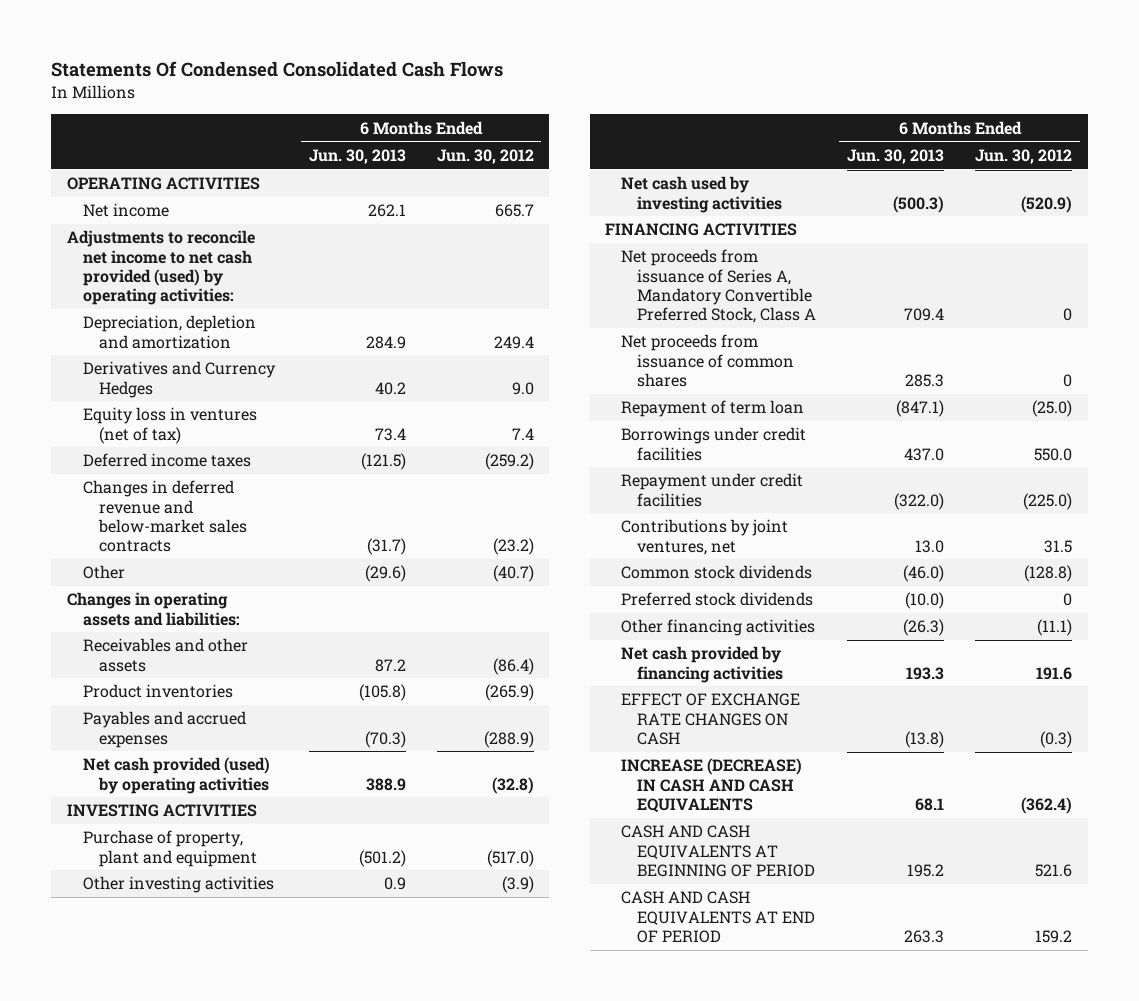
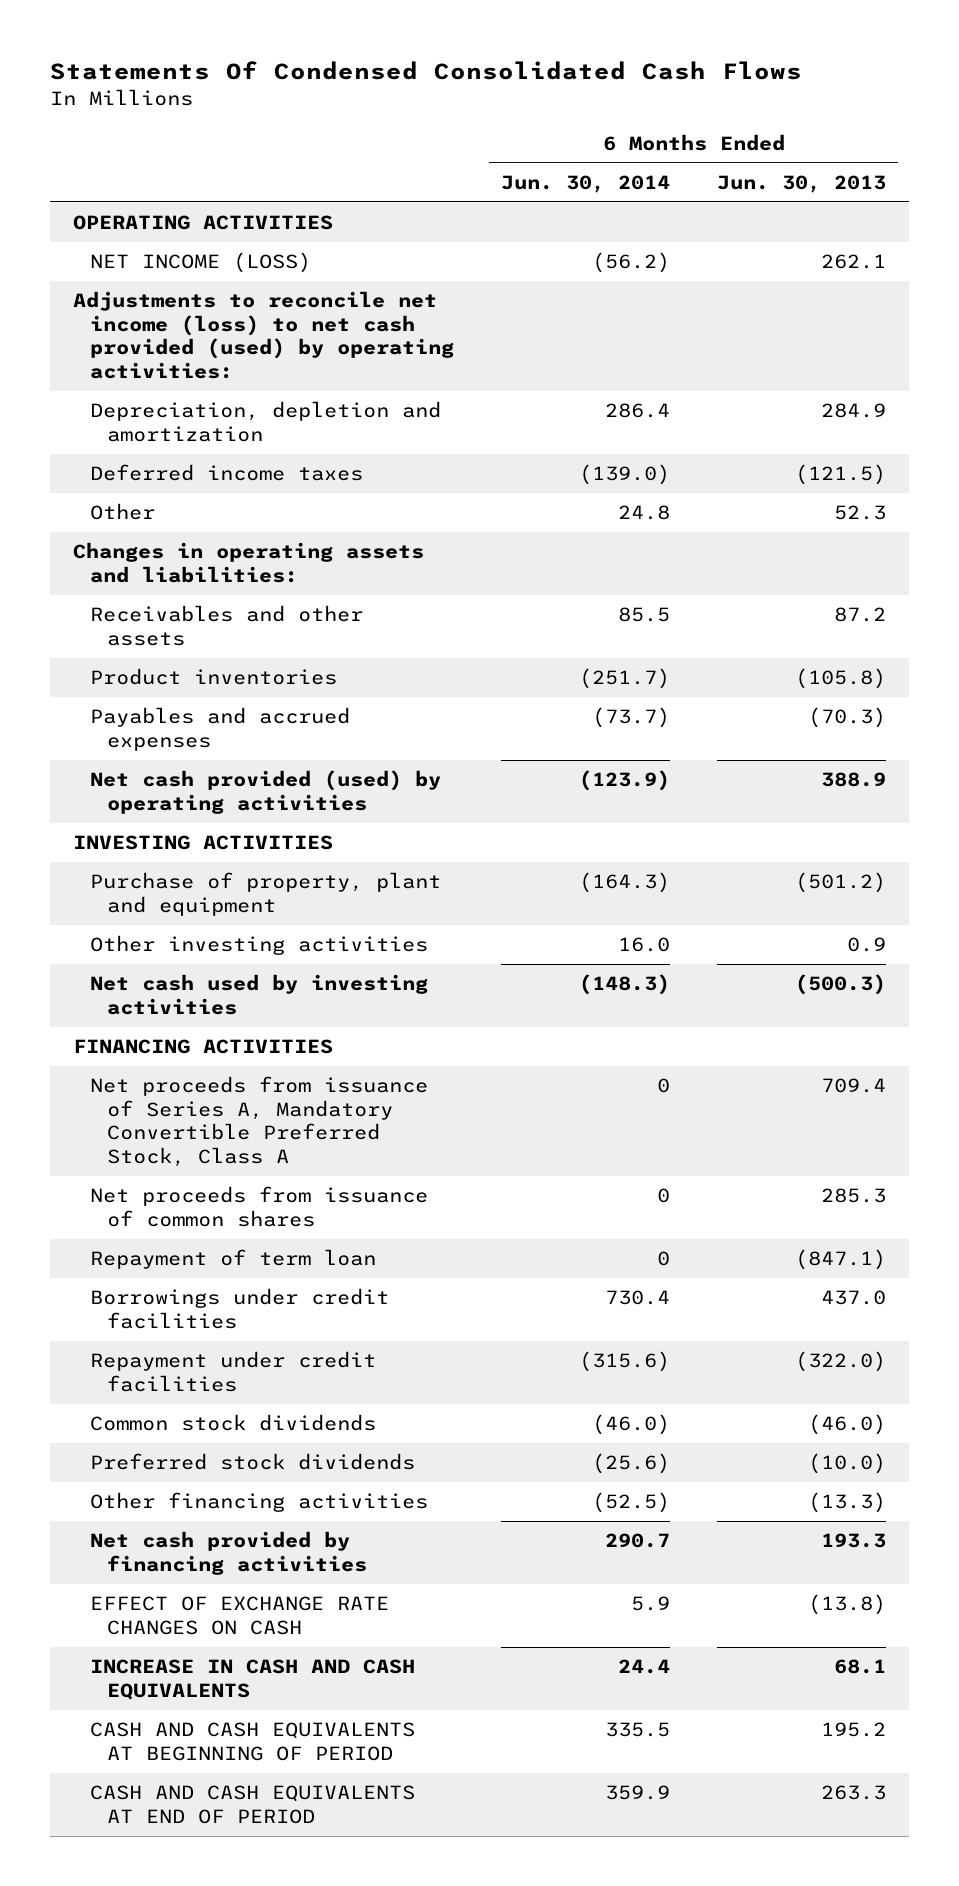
[436,148,534,164] Jun. 30, 2012 -> none
none -> [501,175,671,194] Jun. 30, 2014
[82,203,169,218] Net income -> [90,252,312,274] NET INCOME (LOSS)
[66,230,255,306] Adjustments to reconcile net income to net cash provided (used) by operating activities: -> [73,291,455,380] Adjustments to reconcile net income (loss) to net cash provided (used) by operating activities:
[82,361,276,398] Derivatives and Currency Hedges -> none
[82,407,257,444] Equity loss in ventures (net of tax) -> none
[82,480,247,553] Changes in deferred revenue and below-market sales contracts -> none
[364,565,406,583] (29.6) -> [833,505,886,521] 52.3
[621,519,789,555] Contributions by joint ventures, net -> none
[903,619,945,637] (26.3) -> [807,1492,886,1514] (13.3)
[621,758,803,813] INCREASE (DECREASE) IN CASH AND CASH EQUIVALENTS -> [90,1659,416,1700] INCREASE IN CASH AND CASH EQUIVALENTS

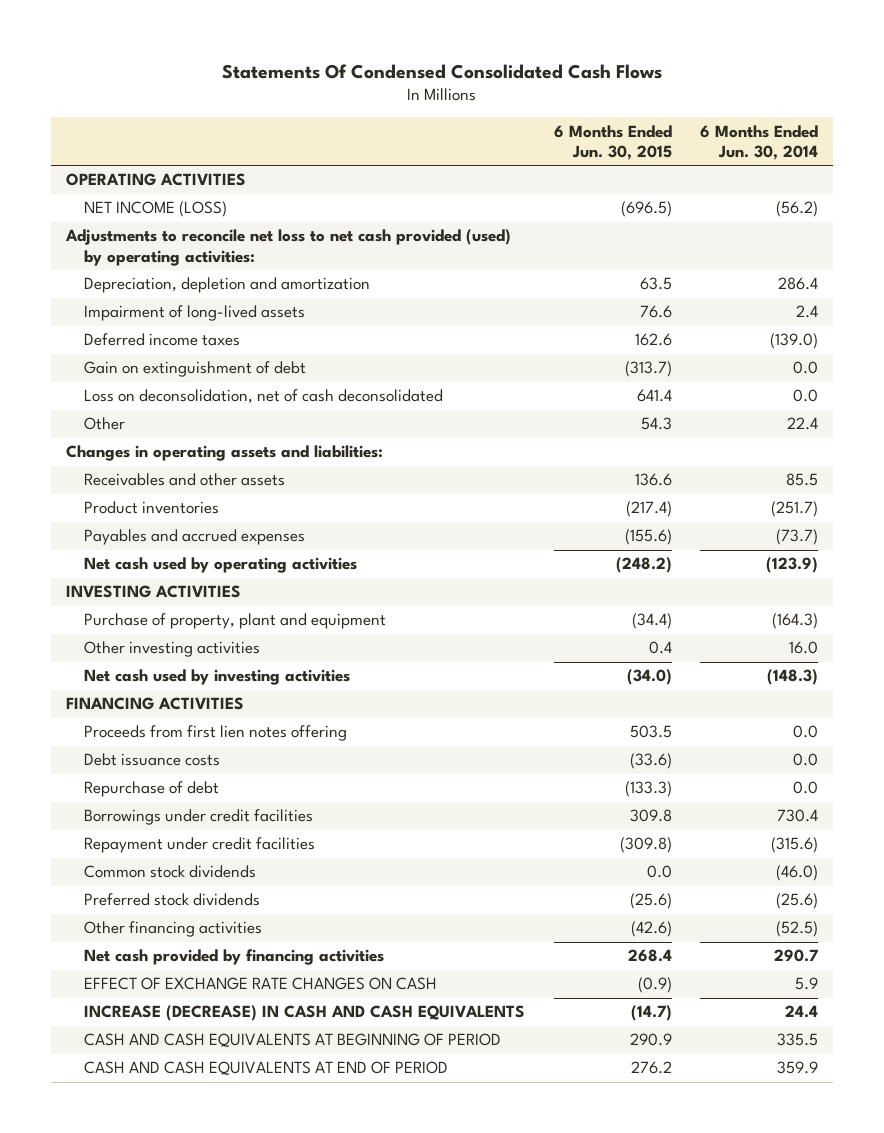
[716,175,886,194] Jun. 30, 2013 -> none
none -> [553,124,672,160] 6 Months Ended Jun. 30, 2015
[73,291,455,380] Adjustments to reconcile net income (loss) to net cash provided (used) by operating activities: -> [64,229,511,266] Adjustments to reconcile net loss to net cash provided (used) by operating activities:
none -> [83,305,305,322] Impairment of long-lived assets
none -> [83,361,306,378] Gain on extinguishment of debt
none -> [83,389,443,405] Loss on deconsolidation, net of cash deconsolidated
[618,505,671,521] 24.8 -> [787,417,819,431] 22.4
[90,770,442,814] Net cash provided (used) by operating activities -> [83,557,357,574] Net cash used by operating activities
[90,1076,429,1168] Net proceeds from issuance of Series A, Mandatory Convertible Preferred Stock, Class A -> none
[90,1186,429,1227] Net proceeds from issuance of common shares -> none
[90,1249,377,1270] Repayment of term loan -> none
none -> [83,725,347,742] Proceeds from first lien notes offering
none -> [83,753,220,767] Debt issuance costs
none -> [83,781,219,798] Repurchase of debt
[90,1659,416,1700] INCREASE IN CASH AND CASH EQUIVALENTS -> [83,1005,525,1022] INCREASE (DECREASE) IN CASH AND CASH EQUIVALENTS

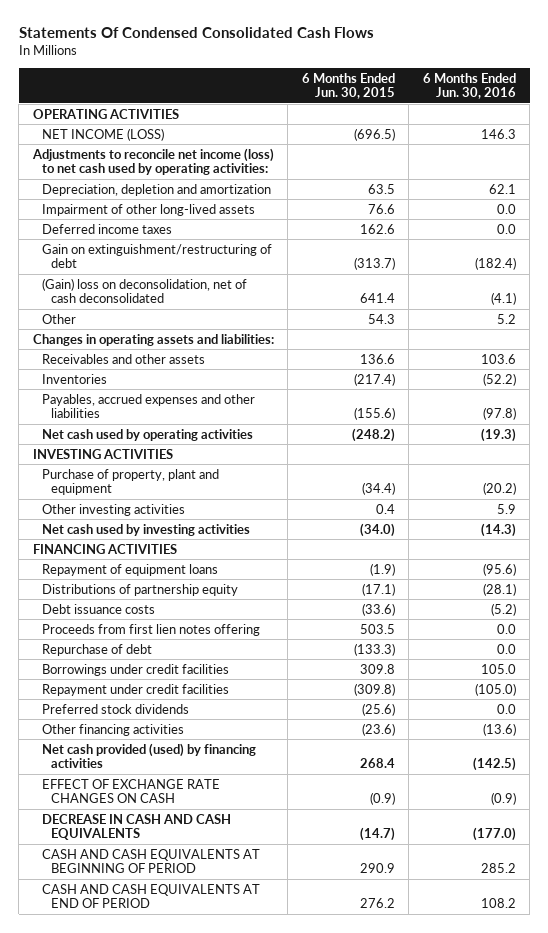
[700,124,819,160] 6 Months Ended Jun. 30, 2014 -> none
none -> [422,72,516,100] 6 Months Ended Jun. 30, 2016
[64,229,511,266] Adjustments to reconcile net loss to net cash provided (used) by operating activities: -> [31,147,274,176] Adjustments to reconcile net income (loss) to net cash used by operating activities:
[83,305,305,322] Impairment of long-lived assets -> [41,203,255,216] Impairment of other long-lived assets
[83,361,306,378] Gain on extinguishment of debt -> [41,243,272,269] Gain on extinguishment/restructuring of debt
[83,389,443,405] Loss on deconsolidation, net of cash deconsolidated -> [41,277,247,304] (Gain) loss on deconsolidation, net of cash deconsolidated
[83,501,219,515] Product inventories -> [41,373,107,384] Inventories
[83,529,305,546] Payables and accrued expenses -> [41,393,255,419] Payables, accrued expenses and other liabilities
none -> [41,563,218,576] Repayment of equipment loans
none -> [41,583,238,596] Distributions of partnership equity
[83,725,347,742] Proceeds from first lien notes offering -> [41,623,260,636] Proceeds from first lien notes offering
[83,865,256,879] Common stock dividends -> none
[630,921,672,938] (42.6) -> [361,722,395,736] (23.6)
[83,949,384,966] Net cash provided by financing activities -> [41,742,256,769] Net cash provided (used) by financing activities
[83,1005,525,1022] INCREASE (DECREASE) IN CASH AND CASH EQUIVALENTS -> [41,813,231,841] DECREASE IN CASH AND CASH EQUIVALENTS

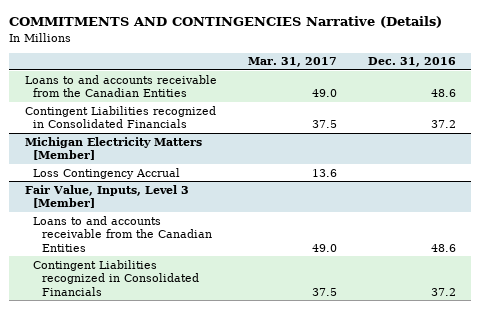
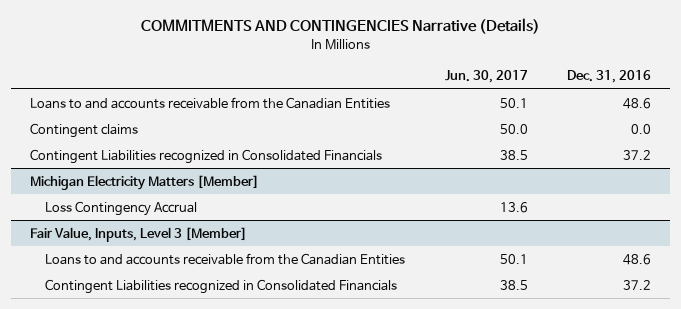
[247,57,337,68] Mar. 31, 2017 -> none
none -> [444,70,528,84] Jun. 30, 2017
none -> [30,122,139,138] Contingent claims

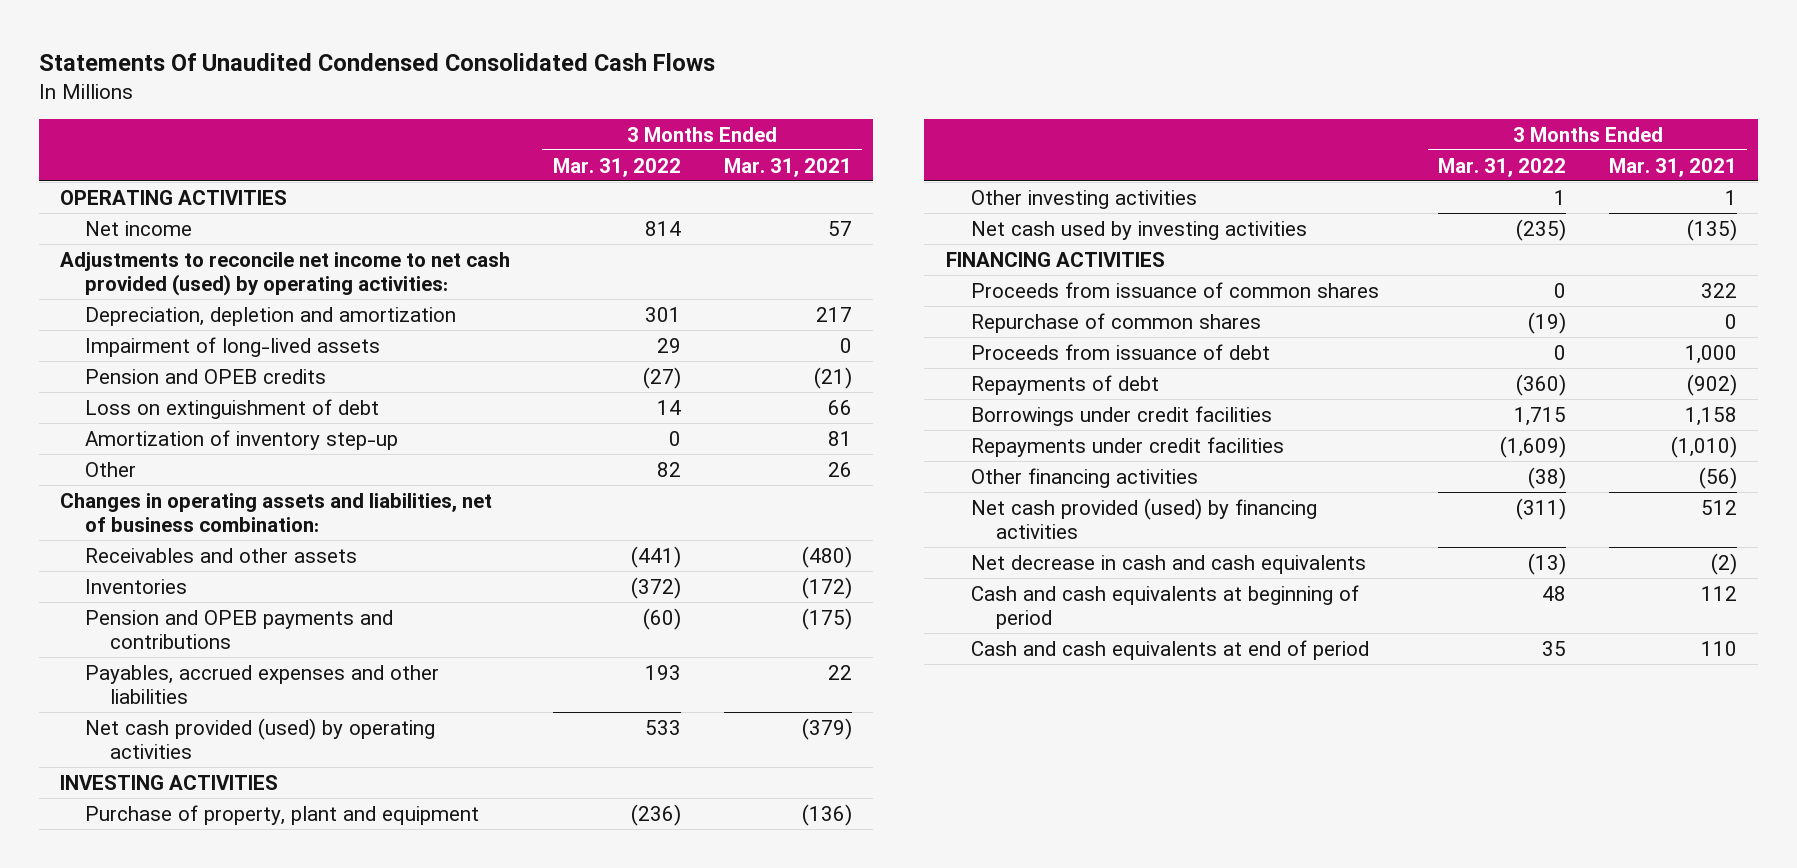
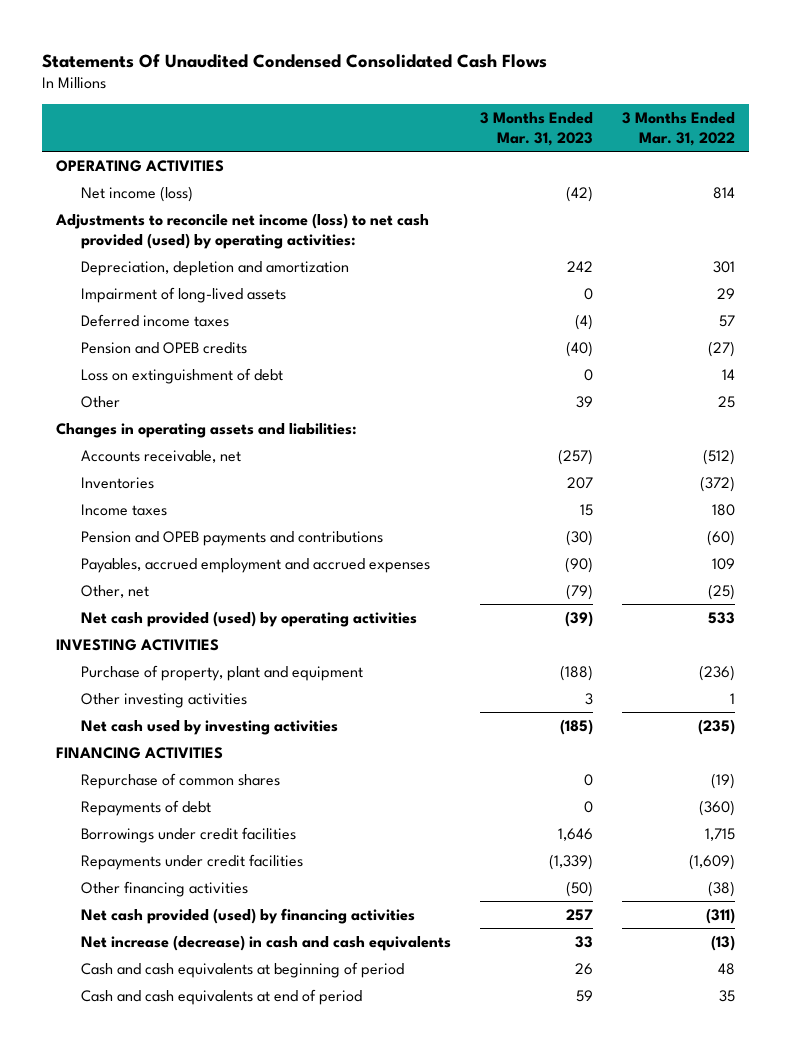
[723,157,852,177] Mar. 31, 2021 -> none
none -> [480,112,594,147] 3 Months Ended Mar. 31, 2023
[85,220,193,236] Net income -> [81,185,194,202] Net income (loss)
[60,251,511,297] Adjustments to reconcile net income to net cash provided (used) by operating activities: -> [55,212,430,249] Adjustments to reconcile net income (loss) to net cash provided (used) by operating activities:
none -> [81,313,230,327] Deferred income taxes
[85,429,399,450] Amortization of inventory step-up -> none
[85,547,358,563] Receivables and other assets -> none
[657,461,682,477] 82 -> [717,395,735,408] 25
[60,492,493,533] Changes in operating assets and liabilities, net of business combination: -> [56,422,358,438] Changes in operating assets and liabilities:
none -> [81,449,242,463] Accounts receivable, net
none -> [81,503,168,516] Income taxes
[85,664,440,705] Payables, accrued expenses and other liabilities -> [81,557,431,573] Payables, accrued employment and accrued expenses
[645,664,682,680] 193 -> [711,557,735,570] 109
none -> [81,584,150,598] Other, net
[970,281,1379,298] Proceeds from issuance of common shares -> none
[970,343,1270,360] Proceeds from issuance of debt -> none
[970,554,1366,574] Net decrease in cash and cash equivalents -> [81,934,452,951] Net increase (decrease) in cash and cash equivalents

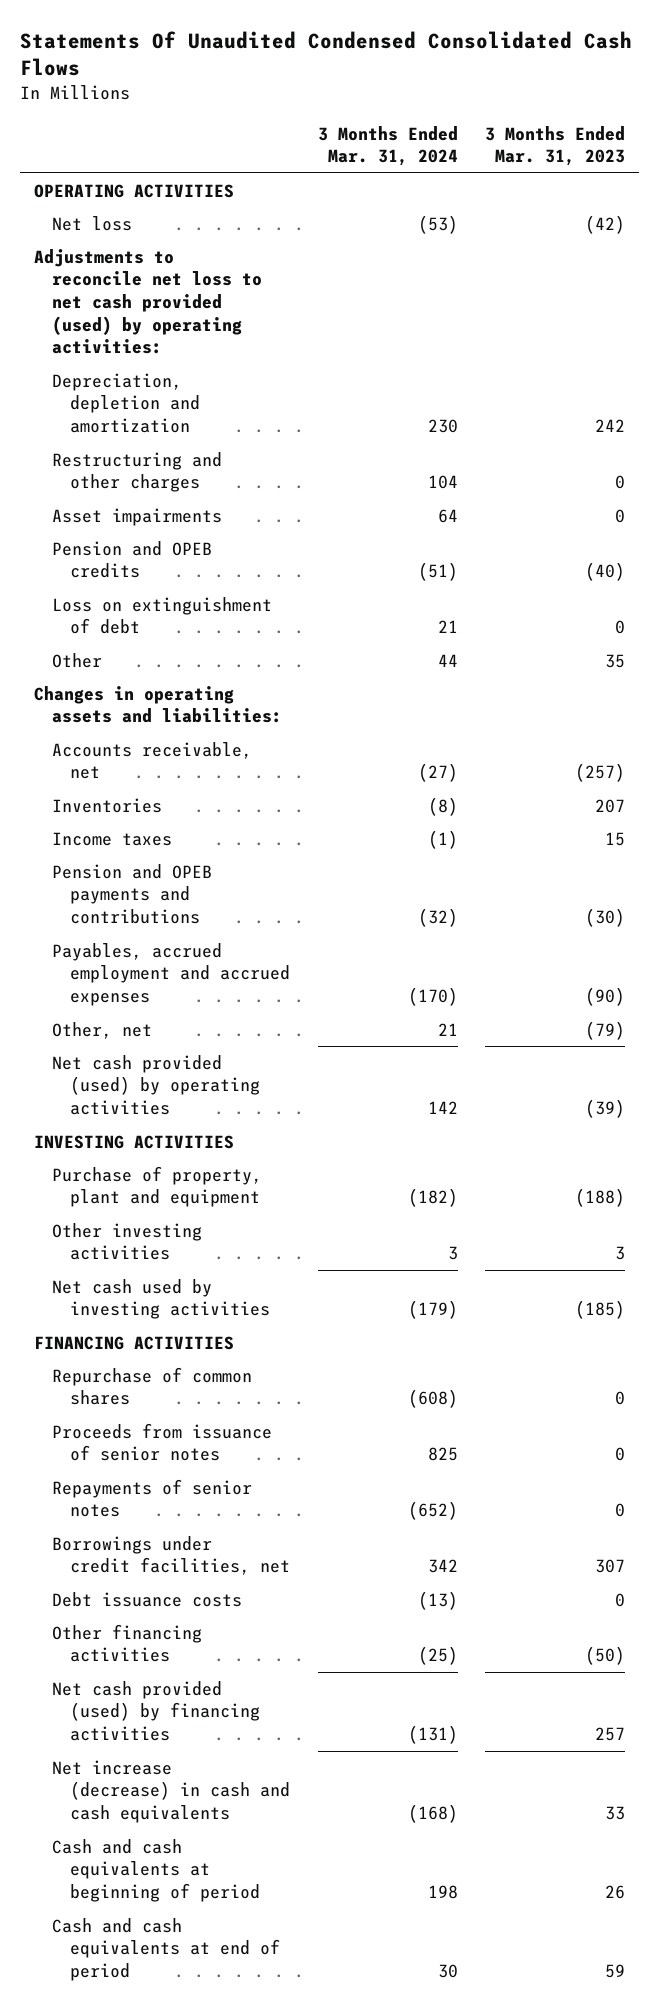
[621,112,735,147] 3 Months Ended Mar. 31, 2022 -> none
none -> [317,125,458,167] 3 Months Ended Mar. 31, 2024
[81,185,194,202] Net income (loss) -> [51,215,132,231] Net loss
[55,212,430,249] Adjustments to reconcile net income (loss) to net cash provided (used) by operating activities: -> [34,248,262,355] Adjustments to reconcile net loss to net cash provided (used) by operating activities:
[81,313,230,327] Deferred income taxes -> none
none -> [51,451,222,493] Restructuring and other charges
[81,286,287,303] Impairment of long-lived assets -> [51,507,222,526] Asset impairments
[576,395,594,408] 39 -> [605,653,626,668] 35
[81,853,304,870] Repayments under credit facilities -> none
none -> [51,1422,272,1462] Proceeds from issuance of senior notes
[81,799,212,816] Repayments of debt -> [51,1478,252,1518] Repayments of senior notes
[81,826,297,843] Borrowings under credit facilities -> [51,1535,290,1576] Borrowings under credit facilities, net
[558,827,594,841] 1,646 -> [595,1559,626,1574] 307
none -> [51,1591,242,1607] Debt issuance costs

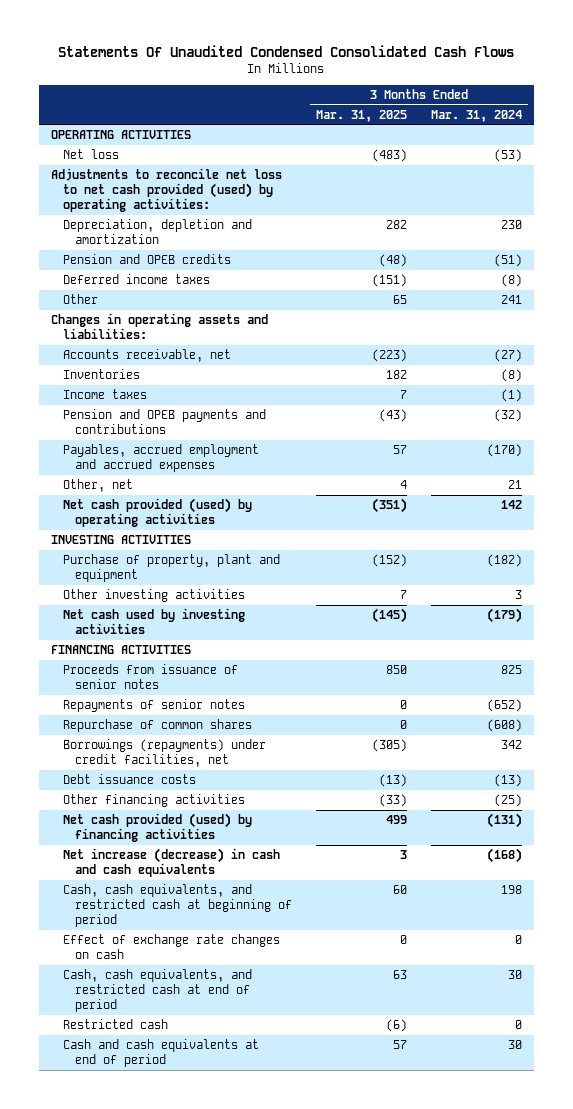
[485,125,626,167] 3 Months Ended Mar. 31, 2023 -> none
none -> [316,109,408,122] Mar. 31, 2025
[51,451,222,493] Restructuring and other charges -> none
[51,507,222,526] Asset impairments -> none
[51,596,272,635] Loss on extinguishment of debt -> none
none -> [63,273,211,284] Deferred income taxes
[437,653,458,667] 44 -> [500,294,522,304] 241
[51,1366,252,1406] Repurchase of common shares -> [63,718,253,732] Repurchase of common shares
[51,1535,290,1576] Borrowings under credit facilities, net -> [63,738,267,768] Borrowings (repayments) under credit facilities, net
[51,1838,260,1903] Cash and cash equivalents at beginning of period -> [63,883,293,928] Cash, cash equivalents, and restricted cash at beginning of period
none -> [63,933,281,960] Effect of exchange rate changes on cash
none -> [63,968,253,1013] Cash, cash equivalents, and restricted cash at end of period
none -> [63,1018,169,1029] Restricted cash

